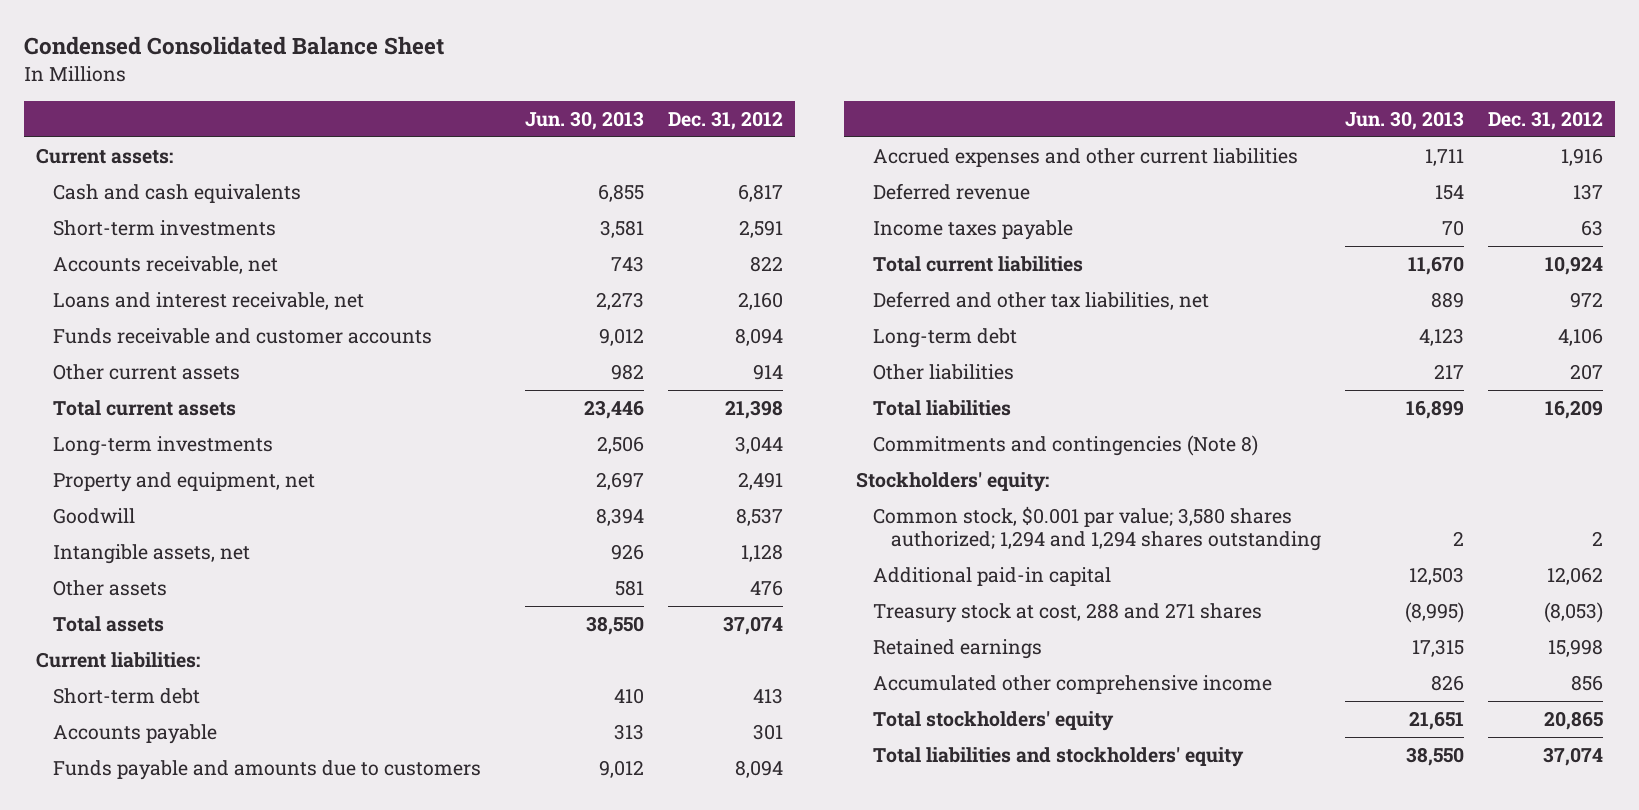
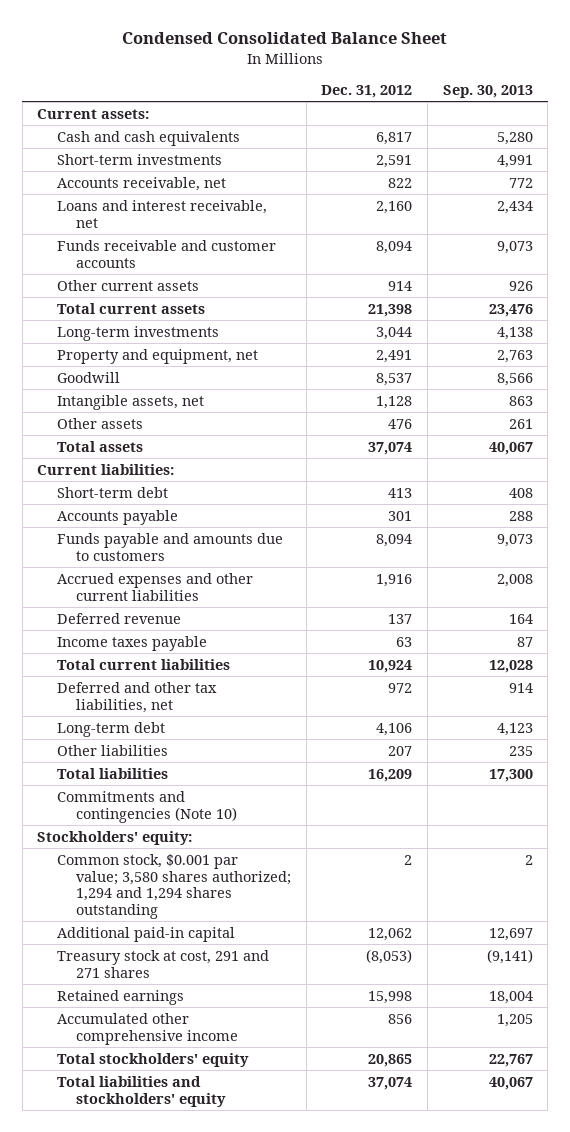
[524,110,644,130] Jun. 30, 2013 -> none
none -> [442,84,533,98] Sep. 30, 2013
[873,435,1259,457] Commitments and contingencies (Note 8) -> [56,790,238,823] Commitments and contingencies (Note 10)
[873,603,1263,624] Treasury stock at cost, 288 and 271 shares -> [56,949,269,978] Treasury stock at cost, 291 and 271 shares

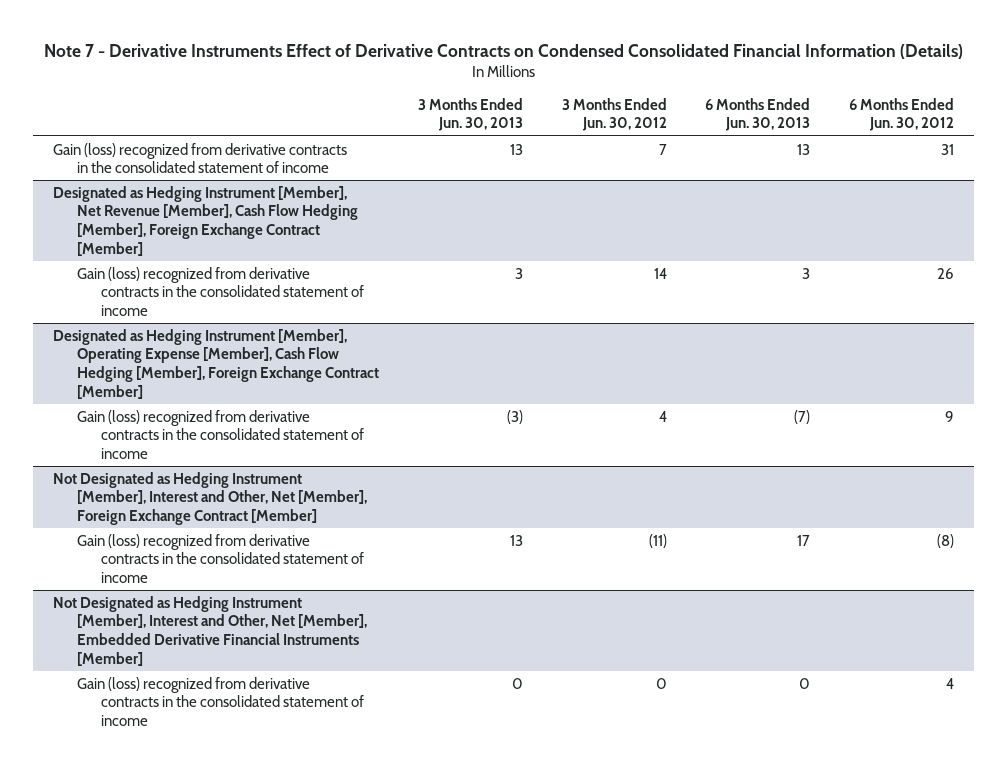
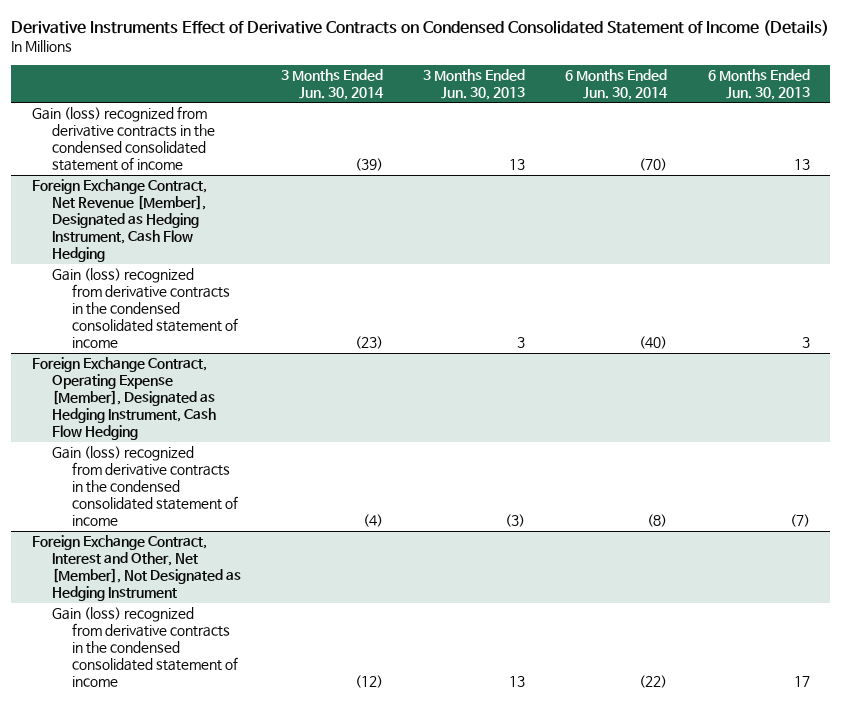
[43,43,963,59] Note 7 - Derivative Instruments Effect of Derivative Contracts on Condensed Consolidated Financial Information (Details) -> [11,19,830,36] Derivative Instruments Effect of Derivative Contracts on Condensed Consolidated Statement of Income (Details)
[561,97,667,132] 3 Months Ended Jun. 30, 2012 -> none
[849,97,955,132] 6 Months Ended Jun. 30, 2012 -> none
none -> [280,69,384,101] 3 Months Ended Jun. 30, 2014
none -> [565,69,669,101] 6 Months Ended Jun. 30, 2014
[52,595,367,666] Not Designated as Hedging Instrument [Member], Interest and Other, Net [Member], Embedded Derivative Financial Instruments [Member] -> none
[76,676,364,727] Gain (loss) recognized from derivative contracts in the consolidated statement of income -> none
[52,142,347,174] Gain (loss) recognized from derivative contracts in the consolidated statement of income -> [31,106,215,172] Gain (loss) recognized from derivative contracts in the condensed consolidated statement of income
[52,185,358,256] Designated as Hedging Instrument [Member], Net Revenue [Member], Cash Flow Hedging [Member], Foreign Exchange Contract [Member] -> [31,179,207,263] Foreign Exchange Contract, Net Revenue [Member], Designated as Hedging Instrument, Cash Flow Hedging
[76,266,364,317] Gain (loss) recognized from derivative contracts in the consolidated statement of income -> [51,268,238,349] Gain (loss) recognized from derivative contracts in the condensed consolidated statement of income
[52,328,379,399] Designated as Hedging Instrument [Member], Operating Expense [Member], Cash Flow Hedging [Member], Foreign Exchange Contract [Member] -> [31,357,216,441] Foreign Exchange Contract, Operating Expense [Member], Designated as Hedging Instrument, Cash Flow Hedging
[76,409,364,460] Gain (loss) recognized from derivative contracts in the consolidated statement of income -> [51,446,238,527] Gain (loss) recognized from derivative contracts in the condensed consolidated statement of income
[52,471,367,526] Not Designated as Hedging Instrument [Member], Interest and Other, Net [Member], Foreign Exchange Contract [Member] -> [31,535,241,602] Foreign Exchange Contract, Interest and Other, Net [Member], Not Designated as Hedging Instrument
[76,533,364,584] Gain (loss) recognized from derivative contracts in the consolidated statement of income -> [51,607,238,688] Gain (loss) recognized from derivative contracts in the condensed consolidated statement of income

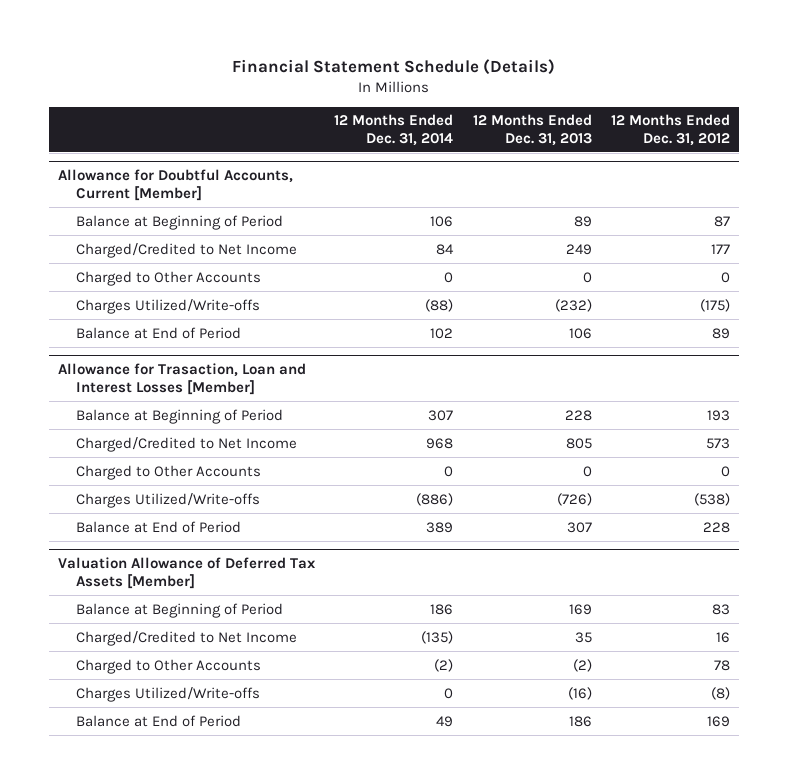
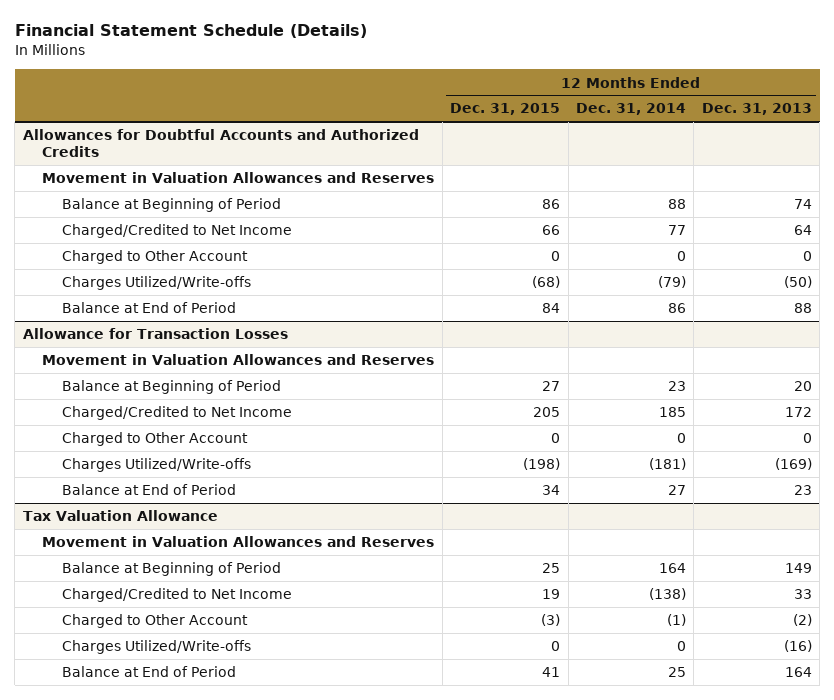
[610,114,730,146] 12 Months Ended Dec. 31, 2012 -> none
none -> [450,103,561,116] Dec. 31, 2015
[58,169,294,201] Allowance for Doubtful Accounts, Current [Member] -> [22,129,419,157] Allowances for Doubtful Accounts and Authorized Credits
none -> [42,172,435,184] Movement in Valuation Allowances and Reserves
[430,215,454,227] 106 -> [667,199,686,210] 88
[573,215,592,227] 89 -> [793,199,812,210] 74
[436,243,455,255] 84 -> [667,225,686,236] 77
[565,243,592,255] 249 -> [793,225,812,236] 64
[75,270,261,286] Charged to Other Accounts -> [61,250,248,265] Charged to Other Account
[425,298,454,312] (88) -> [657,276,686,289] (79)
[554,298,592,312] (232) -> [783,276,812,289] (50)
[430,327,454,339] 102 -> [667,303,686,314] 86
[568,327,592,339] 106 -> [793,303,812,314] 88
[58,363,307,395] Allowance for Trasaction, Loan and Interest Losses [Member] -> [22,328,288,340] Allowance for Transaction Losses
none -> [42,354,435,366] Movement in Valuation Allowances and Reserves
[428,409,454,421] 307 -> [667,381,686,392] 23
[564,409,592,421] 228 -> [793,381,812,392] 20
[426,437,454,449] 968 -> [658,407,686,418] 185
[565,437,592,449] 805 -> [784,407,812,418] 172
[75,464,261,480] Charged to Other Accounts -> [61,432,248,447] Charged to Other Account
[416,492,454,506] (886) -> [648,458,686,471] (181)
[556,492,592,506] (726) -> [774,458,812,471] (169)
[426,521,454,533] 389 -> [667,485,686,496] 27
[566,521,592,533] 307 -> [793,485,812,496] 23
[58,557,317,589] Valuation Allowance of Deferred Tax Assets [Member] -> [22,510,218,522] Tax Valuation Allowance
none -> [42,536,435,548] Movement in Valuation Allowances and Reserves
[430,603,454,615] 186 -> [658,563,686,574] 164
[568,603,592,615] 169 -> [784,563,812,574] 149
[421,630,454,644] (135) -> [648,588,686,601] (138)
[574,631,592,643] 35 -> [793,589,812,600] 33
[75,658,261,674] Charged to Other Accounts -> [61,614,248,629] Charged to Other Account
[434,658,454,672] (2) -> [666,614,686,627] (1)
[436,715,454,727] 49 -> [667,667,686,678] 25
[568,715,592,727] 186 -> [784,667,812,678] 164

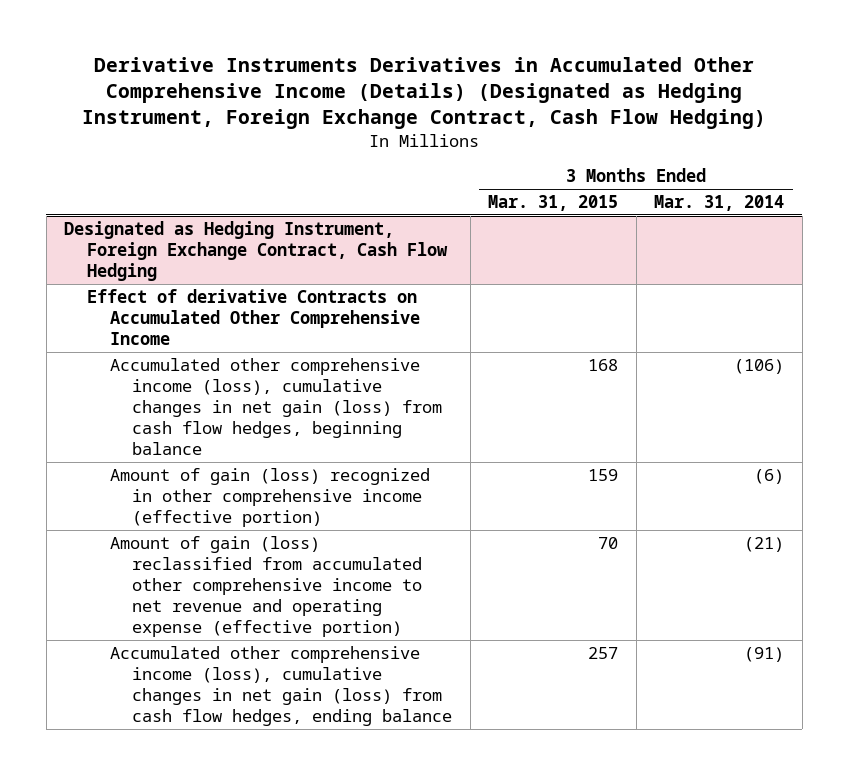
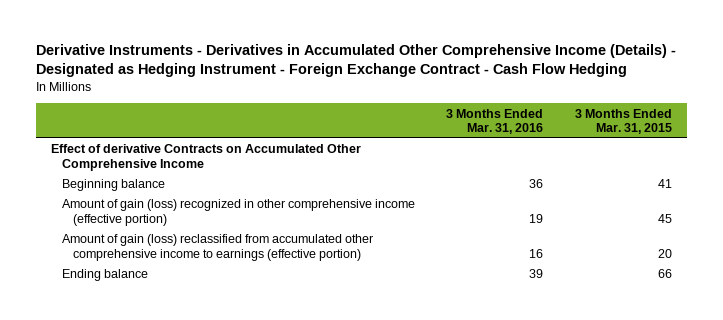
[82,57,767,130] Derivative Instruments Derivatives in Accumulated Other Comprehensive Income (Details) (Designated as Hedging Instrument, Foreign Exchange Contract, Cash Flow Hedging) -> [35,43,676,78] Derivative Instruments - Derivatives in Accumulated Other Comprehensive Income (Details) - Designated as Hedging Instrument - Foreign Exchange Contract - Cash Flow Hedging
[654,194,785,211] Mar. 31, 2014 -> none
none -> [446,108,544,135] 3 Months Ended Mar. 31, 2016
[64,220,448,282] Designated as Hedging Instrument, Foreign Exchange Contract, Cash Flow Hedging -> none
[109,357,443,456] Accumulated other comprehensive income (loss), cumulative changes in net gain (loss) from cash flow hedges, beginning balance -> none
[109,645,453,727] Accumulated other comprehensive income (loss), cumulative changes in net gain (loss) from cash flow hedges, ending balance -> none
none -> [62,179,166,192] Beginning balance
[588,468,619,481] 159 -> [657,213,672,223] 45
[109,535,423,638] Amount of gain (loss) reclassified from accumulated other comprehensive income to net revenue and operating expense (effective portion) -> [62,234,374,261] Amount of gain (loss) reclassified from accumulated other comprehensive income to earnings (effective portion)
[598,536,619,549] 70 -> [657,248,672,258] 20
none -> [62,269,149,282] Ending balance

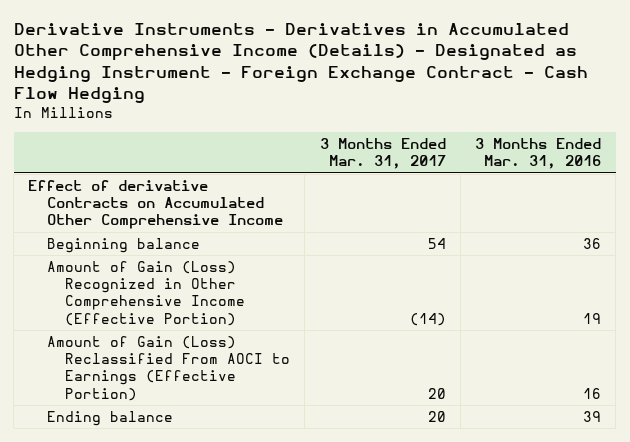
[574,108,672,135] 3 Months Ended Mar. 31, 2015 -> none
none -> [319,137,446,170] 3 Months Ended Mar. 31, 2017
[62,199,416,226] Amount of gain (loss) recognized in other comprehensive income (effective portion) -> [46,260,246,326] Amount of Gain (Loss) Recognized in Other Comprehensive Income (Effective Portion)
[62,234,374,261] Amount of gain (loss) reclassified from accumulated other comprehensive income to earnings (effective portion) -> [46,335,291,401] Amount of Gain (Loss) Reclassified From AOCI to Earnings (Effective Portion)

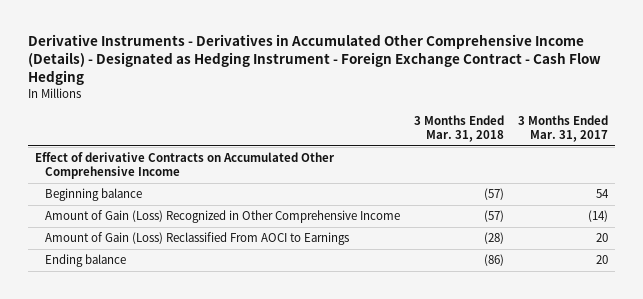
[475,137,602,170] 3 Months Ended Mar. 31, 2016 -> none
none -> [413,114,504,142] 3 Months Ended Mar. 31, 2018
[46,260,246,326] Amount of Gain (Loss) Recognized in Other Comprehensive Income (Effective Portion) -> [44,210,400,224] Amount of Gain (Loss) Recognized in Other Comprehensive Income
[46,335,291,401] Amount of Gain (Loss) Reclassified From AOCI to Earnings (Effective Portion) -> [44,232,349,246] Amount of Gain (Loss) Reclassified From AOCI to Earnings

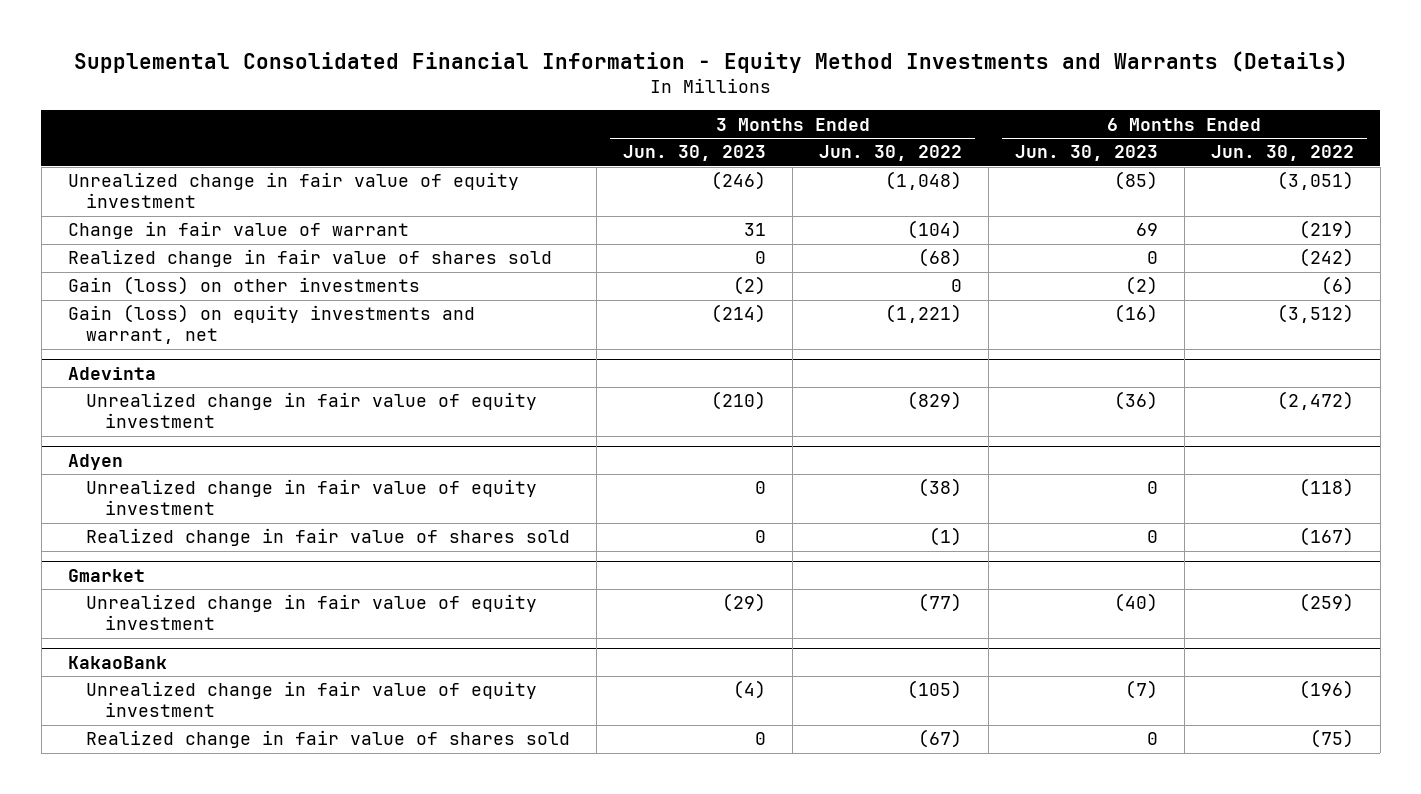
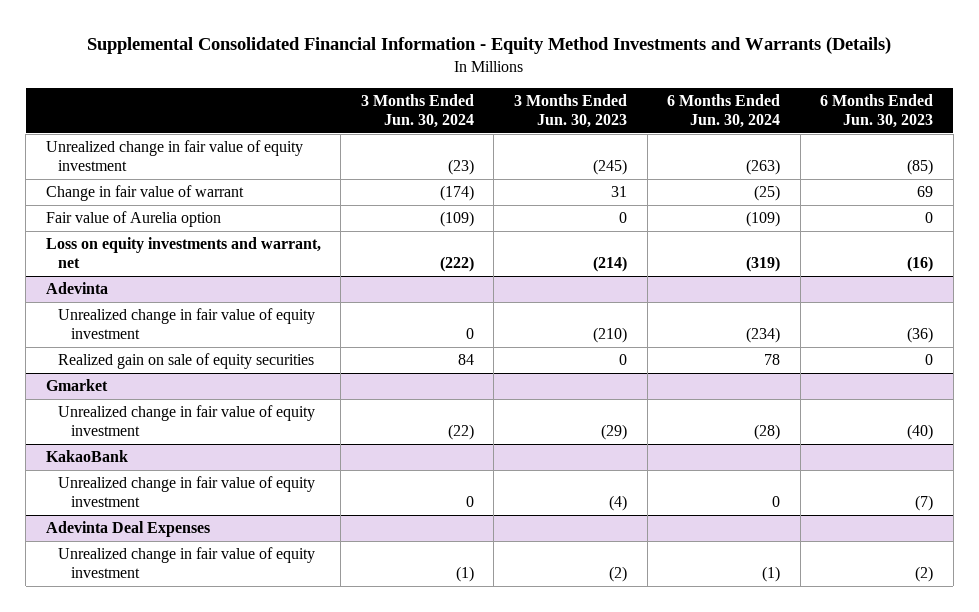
[818,145,962,162] Jun. 30, 2022 -> none
[1210,145,1354,162] Jun. 30, 2022 -> none
none -> [360,93,474,128] 3 Months Ended Jun. 30, 2024
none -> [667,93,781,128] 6 Months Ended Jun. 30, 2024
[711,171,767,191] (246) -> [592,159,627,176] (245)
[67,249,552,268] Realized change in fair value of shares sold -> none
[67,276,420,296] Gain (loss) on other investments -> none
none -> [45,211,221,228] Fair value of Aurelia option
[67,304,475,345] Gain (loss) on equity investments and warrant, net -> [45,237,321,269] Loss on equity investments and warrant, net
[67,453,123,470] Adyen -> none
[86,479,538,516] Unrealized change in fair value of equity investment -> none
[86,528,571,547] Realized change in fair value of shares sold -> none
none -> [58,353,315,370] Realized gain on sale of equity securities
[86,730,571,749] Realized change in fair value of shares sold -> none
none -> [45,521,210,538] Adevinta Deal Expenses
none -> [58,547,316,579] Unrealized change in fair value of equity investment

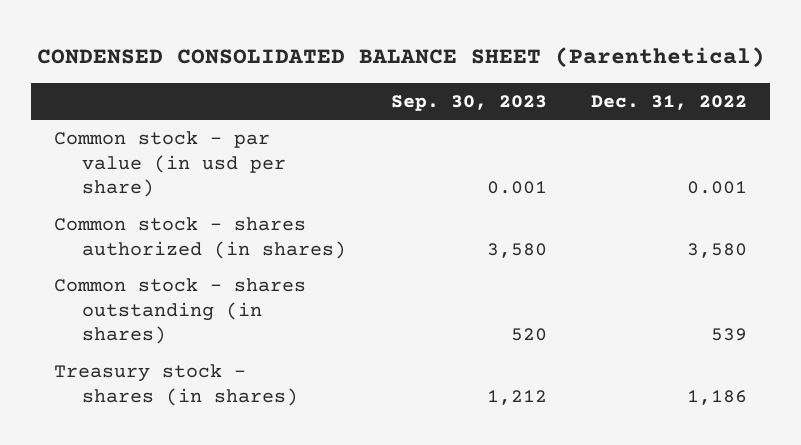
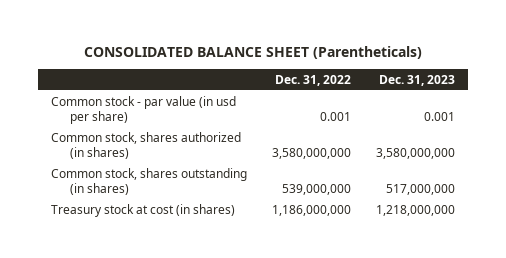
[36,46,765,68] CONDENSED CONSOLIDATED BALANCE SHEET (Parenthetical) -> [84,45,423,59] CONSOLIDATED BALANCE SHEET (Parentheticals)
[390,94,547,111] Sep. 30, 2023 -> none
none -> [379,74,456,86] Dec. 31, 2023
[53,217,346,259] Common stock - shares authorized (in shares) -> [50,131,241,159] Common stock, shares authorized (in shares)
[687,242,748,258] 3,580 -> [272,147,352,159] 3,580,000,000
[53,278,306,345] Common stock - shares outstanding (in shares) -> [50,167,247,195] Common stock, shares outstanding (in shares)
[711,328,748,342] 539 -> [282,183,352,195] 539,000,000
[53,364,298,406] Treasury stock - shares (in shares) -> [50,203,235,217] Treasury stock at cost (in shares)
[687,389,748,405] 1,186 -> [272,204,352,216] 1,186,000,000

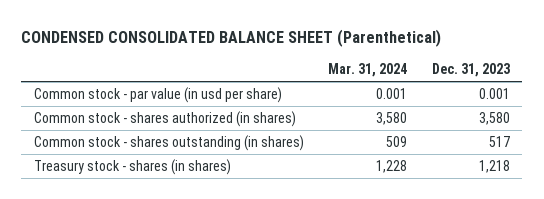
[84,45,423,59] CONSOLIDATED BALANCE SHEET (Parentheticals) -> [21,29,442,48] CONDENSED CONSOLIDATED BALANCE SHEET (Parenthetical)
[275,74,352,86] Dec. 31, 2022 -> none
none -> [328,63,408,78] Mar. 31, 2024
[50,131,241,159] Common stock, shares authorized (in shares) -> [33,111,296,128] Common stock - shares authorized (in shares)
[376,147,456,159] 3,580,000,000 -> [479,112,511,126] 3,580
[50,167,247,195] Common stock, shares outstanding (in shares) -> [33,135,304,152] Common stock - shares outstanding (in shares)
[386,183,456,195] 517,000,000 -> [489,136,511,148] 517
[50,203,235,217] Treasury stock at cost (in shares) -> [33,159,231,176] Treasury stock - shares (in shares)
[376,204,456,216] 1,218,000,000 -> [479,160,511,174] 1,218

